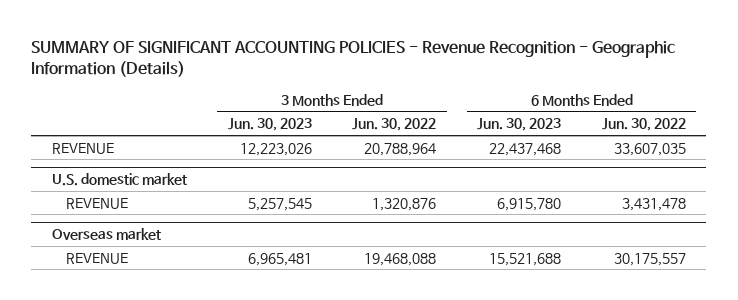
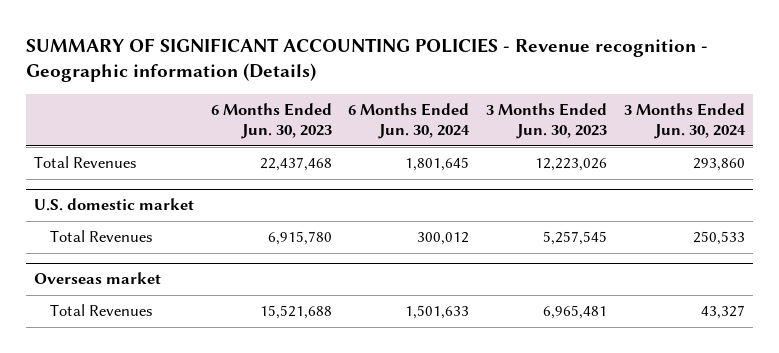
[31,40,676,78] SUMMARY OF SIGNIFICANT ACCOUNTING POLICIES - Revenue Recognition - Geographic Information (Details) -> [25,37,708,83] SUMMARY OF SIGNIFICANT ACCOUNTING POLICIES - Revenue recognition - Geographic information (Details)
[352,118,437,132] Jun. 30, 2022 -> none
[602,118,687,132] Jun. 30, 2022 -> none
none -> [348,103,471,140] 6 Months Ended Jun. 30, 2024
none -> [623,103,746,140] 3 Months Ended Jun. 30, 2024
[51,142,114,154] REVENUE -> [34,156,138,169] Total Revenues
[65,197,128,209] REVENUE -> [50,230,154,243] Total Revenues
[65,252,128,264] REVENUE -> [50,304,154,317] Total Revenues

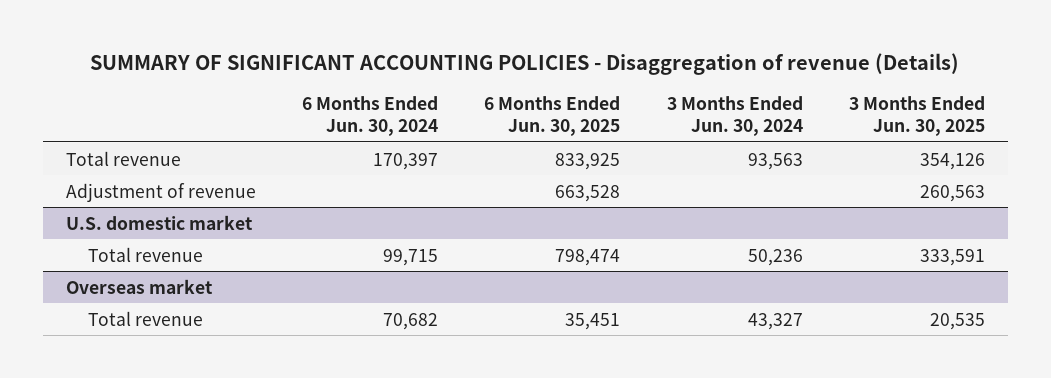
[25,37,708,83] SUMMARY OF SIGNIFICANT ACCOUNTING POLICIES - Revenue recognition - Geographic information (Details) -> [90,53,960,76] SUMMARY OF SIGNIFICANT ACCOUNTING POLICIES - Disaggregation of revenue (Details)
[210,103,332,140] 6 Months Ended Jun. 30, 2023 -> none
[486,103,608,140] 3 Months Ended Jun. 30, 2023 -> none
none -> [484,96,621,137] 6 Months Ended Jun. 30, 2025
none -> [848,96,985,137] 3 Months Ended Jun. 30, 2025
[34,156,138,169] Total Revenues -> [65,150,181,166] Total revenue
[405,157,470,172] 1,801,645 -> [373,152,439,170] 170,397
[692,158,745,172] 293,860 -> [747,152,803,170] 93,563
none -> [65,182,256,202] Adjustment of revenue
[50,230,154,243] Total Revenues -> [88,246,204,262] Total revenue
[417,232,470,246] 300,012 -> [383,248,439,266] 99,715
[692,231,745,246] 250,533 -> [747,248,803,266] 50,236
[50,304,154,317] Total Revenues -> [88,310,204,326] Total revenue
[405,305,470,320] 1,501,633 -> [383,312,439,330] 70,682

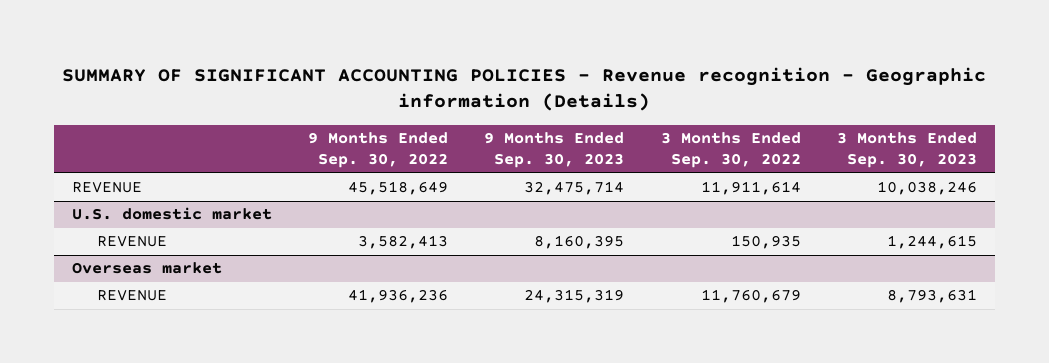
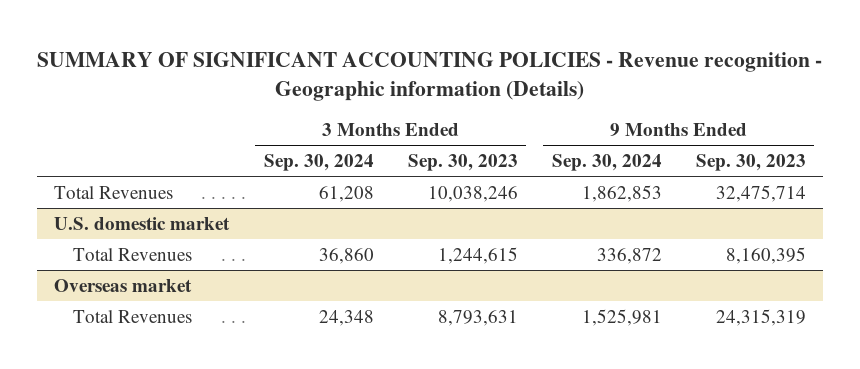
[308,132,449,169] 9 Months Ended Sep. 30, 2022 -> none
[660,132,801,169] 3 Months Ended Sep. 30, 2022 -> none
none -> [263,154,374,172] Sep. 30, 2024
none -> [551,154,662,172] Sep. 30, 2024
[71,181,142,194] REVENUE -> [54,185,174,199] Total Revenues
[97,235,168,248] REVENUE -> [73,247,193,261] Total Revenues
[97,289,168,302] REVENUE -> [73,309,193,323] Total Revenues

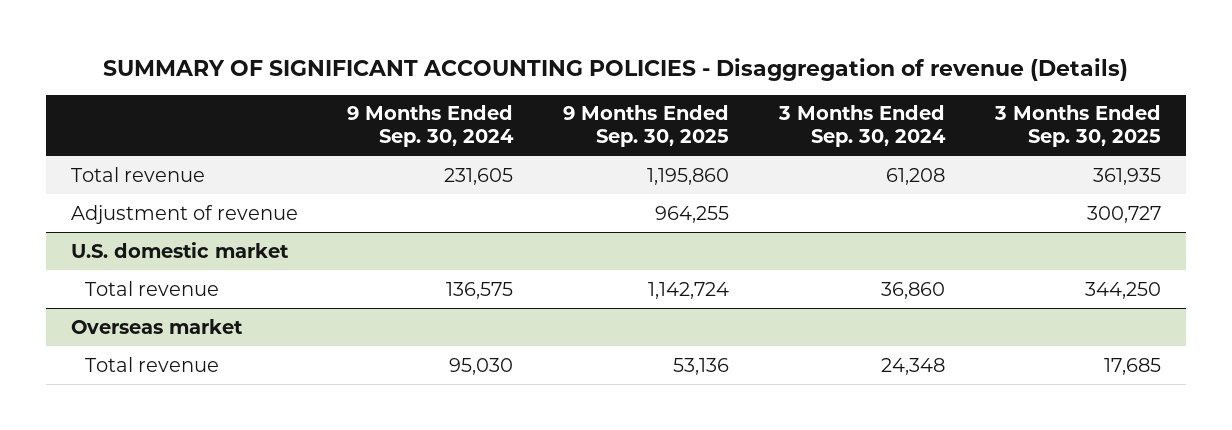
[37,51,823,101] SUMMARY OF SIGNIFICANT ACCOUNTING POLICIES - Revenue recognition - Geographic information (Details) -> [102,57,1128,81] SUMMARY OF SIGNIFICANT ACCOUNTING POLICIES - Disaggregation of revenue (Details)
[407,154,518,172] Sep. 30, 2023 -> none
[695,154,806,172] Sep. 30, 2023 -> none
none -> [563,105,730,147] 9 Months Ended Sep. 30, 2025
none -> [994,105,1162,147] 3 Months Ended Sep. 30, 2025
[54,185,174,199] Total Revenues -> [70,166,205,182] Total revenue
[581,184,662,202] 1,862,853 -> [444,167,514,185] 231,605
none -> [70,204,298,224] Adjustment of revenue
[73,247,193,261] Total Revenues -> [85,280,220,296] Total revenue
[596,247,662,264] 336,872 -> [446,281,514,299] 136,575
[73,309,193,323] Total Revenues -> [85,356,220,372] Total revenue
[581,308,662,326] 1,525,981 -> [449,357,514,375] 95,030

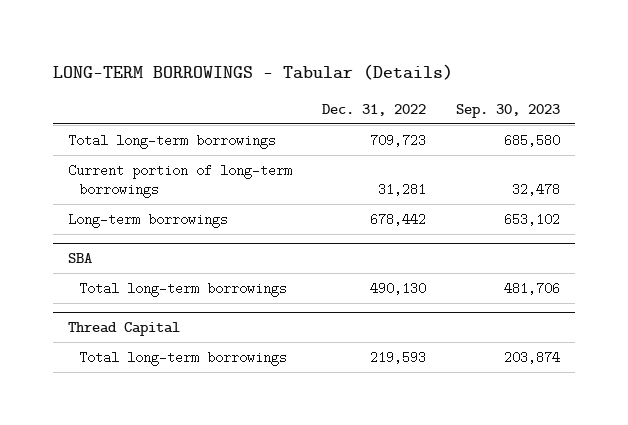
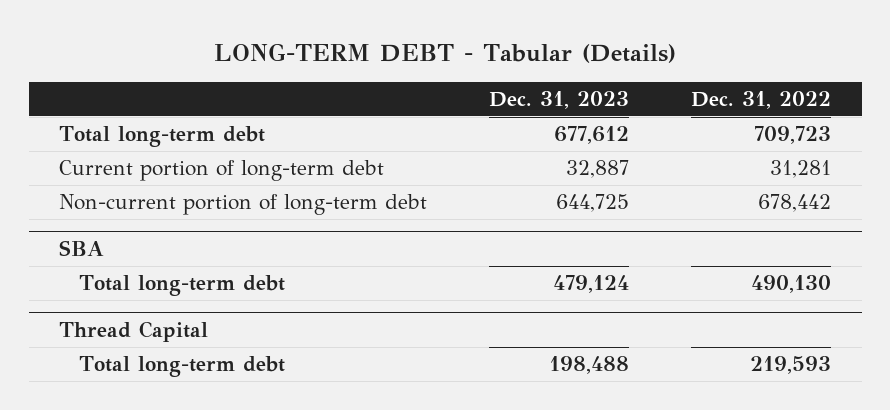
[53,64,454,81] LONG-TERM BORROWINGS - Tabular (Details) -> [214,42,677,63] LONG-TERM DEBT - Tabular (Details)
[455,103,560,118] Sep. 30, 2023 -> none
none -> [489,91,630,110] Dec. 31, 2023
[68,133,277,149] Total long-term borrowings -> [59,126,266,148] Total long-term debt
[68,163,293,199] Current portion of long-term borrowings -> [59,160,385,182] Current portion of long-term debt
[68,212,229,228] Long-term borrowings -> [59,194,428,216] Non-current portion of long-term debt
[79,281,288,297] Total long-term borrowings -> [78,275,285,297] Total long-term debt
[79,350,288,366] Total long-term borrowings -> [78,356,285,378] Total long-term debt

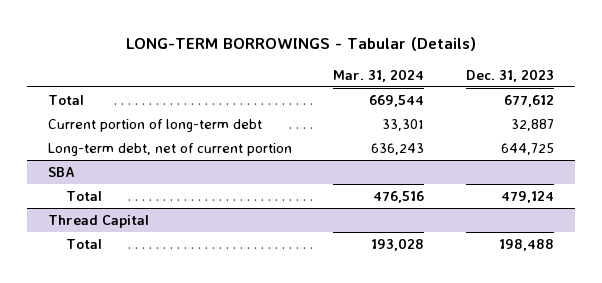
[214,42,677,63] LONG-TERM DEBT - Tabular (Details) -> [125,36,476,51] LONG-TERM BORROWINGS - Tabular (Details)
[690,91,831,110] Dec. 31, 2022 -> none
none -> [333,68,425,82] Mar. 31, 2024
[59,126,266,148] Total long-term debt -> [47,94,84,105] Total
[59,194,428,216] Non-current portion of long-term debt -> [47,142,292,156] Long-term debt, net of current portion
[78,275,285,297] Total long-term debt -> [65,190,102,201] Total
[78,356,285,378] Total long-term debt -> [65,238,102,249] Total

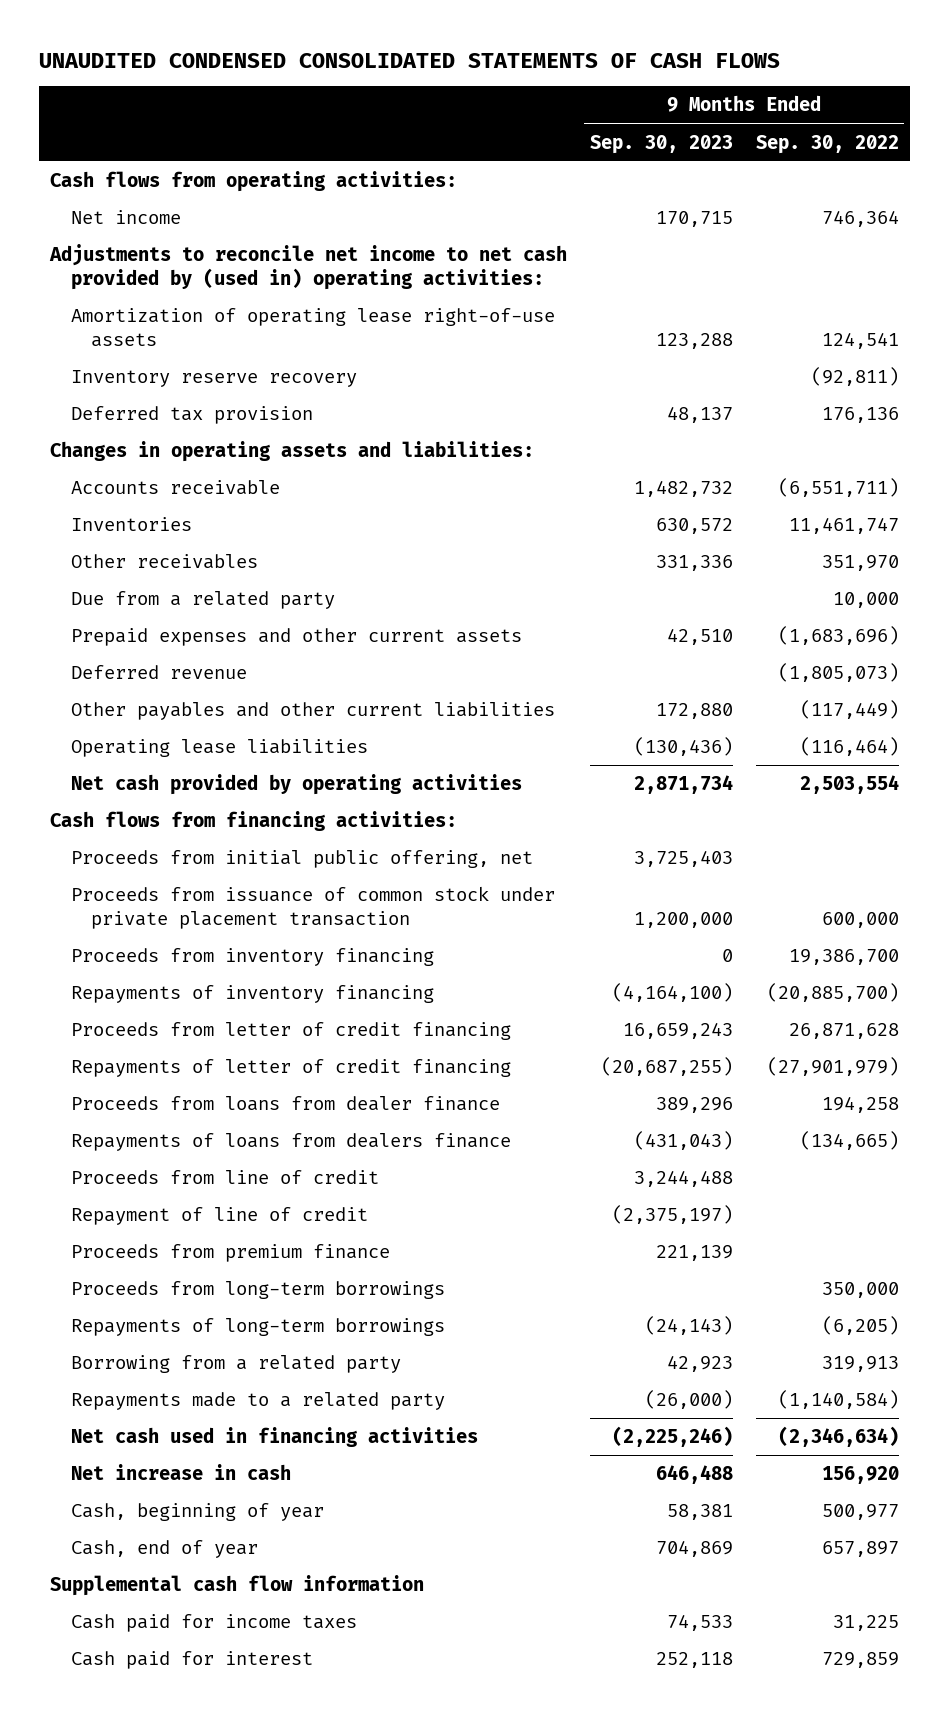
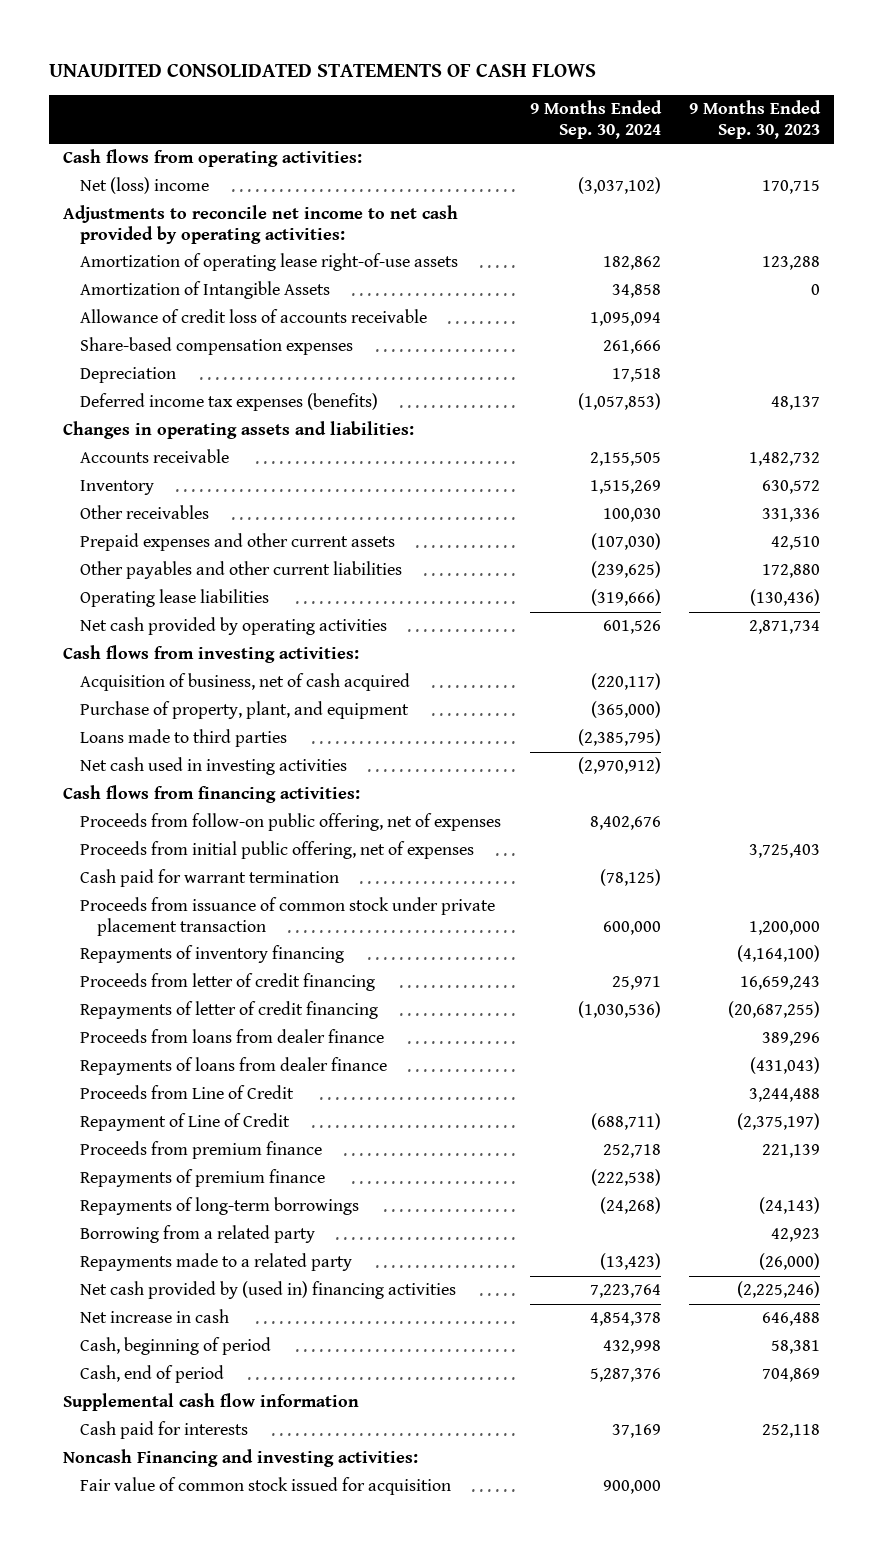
[39,52,781,68] UNAUDITED CONDENSED CONSOLIDATED STATEMENTS OF CASH FLOWS -> [49,64,597,78] UNAUDITED CONSOLIDATED STATEMENTS OF CASH FLOWS
[755,134,899,154] Sep. 30, 2022 -> none
none -> [529,100,662,140] 9 Months Ended Sep. 30, 2024
[70,210,181,225] Net income -> [80,177,210,195] Net (loss) income
[49,244,568,290] Adjustments to reconcile net income to net cash provided by (used in) operating activities: -> [63,205,459,245] Adjustments to reconcile net income to net cash provided by operating activities:
[70,370,357,388] Inventory reserve recovery -> none
none -> [80,281,331,300] Amortization of Intangible Assets
none -> [80,309,428,324] Allowance of credit loss of accounts receivable
none -> [80,337,354,356] Share-based compensation expenses
none -> [80,367,177,384] Depreciation
[70,406,313,425] Deferred tax provision -> [80,393,379,412] Deferred income tax expenses (benefits)
[70,517,192,532] Inventories -> [80,480,155,496] Inventory
[70,591,335,610] Due from a related party -> none
[70,665,247,680] Deferred revenue -> none
none -> [63,645,360,664] Cash flows from investing activities:
none -> [80,673,411,692] Acquisition of business, net of cash acquired
none -> [80,701,410,720] Purchase of property, plant, and equipment
none -> [80,729,288,748] Loans made to third parties
none -> [80,757,348,776] Net cash used in investing activities
none -> [80,813,502,832] Proceeds from follow-on public offering, net of expenses
[70,850,533,869] Proceeds from initial public offering, net -> [80,841,475,860] Proceeds from initial public offering, net of expenses
none -> [80,869,340,888] Cash paid for warrant termination
[70,948,434,967] Proceeds from inventory financing -> none
[70,1133,511,1152] Repayments of loans from dealers finance -> [80,1057,388,1076] Repayments of loans from dealer finance
[70,1170,379,1185] Proceeds from line of credit -> [80,1085,295,1100] Proceeds from Line of Credit
[70,1207,368,1226] Repayment of line of credit -> [80,1113,291,1132] Repayment of Line of Credit
[70,1281,445,1300] Proceeds from long-term borrowings -> none
none -> [80,1169,326,1188] Repayments of premium finance
[70,1427,478,1448] Net cash used in financing activities -> [80,1281,457,1300] Net cash provided by (used in) financing activities
[70,1503,324,1522] Cash, beginning of year -> [80,1337,272,1356] Cash, beginning of period
[70,1540,258,1559] Cash, end of year -> [80,1365,225,1384] Cash, end of period
[70,1614,357,1633] Cash paid for income taxes -> none
[70,1651,313,1670] Cash paid for interest -> [80,1421,249,1440] Cash paid for interests
none -> [63,1449,419,1468] Noncash Financing and investing activities:
none -> [80,1477,452,1496] Fair value of common stock issued for acquisition

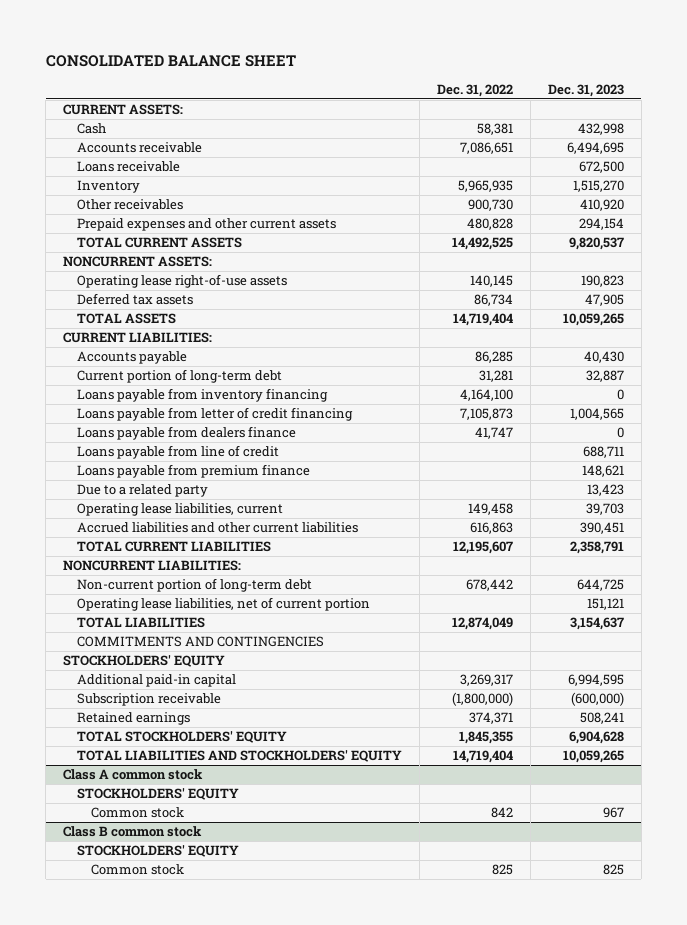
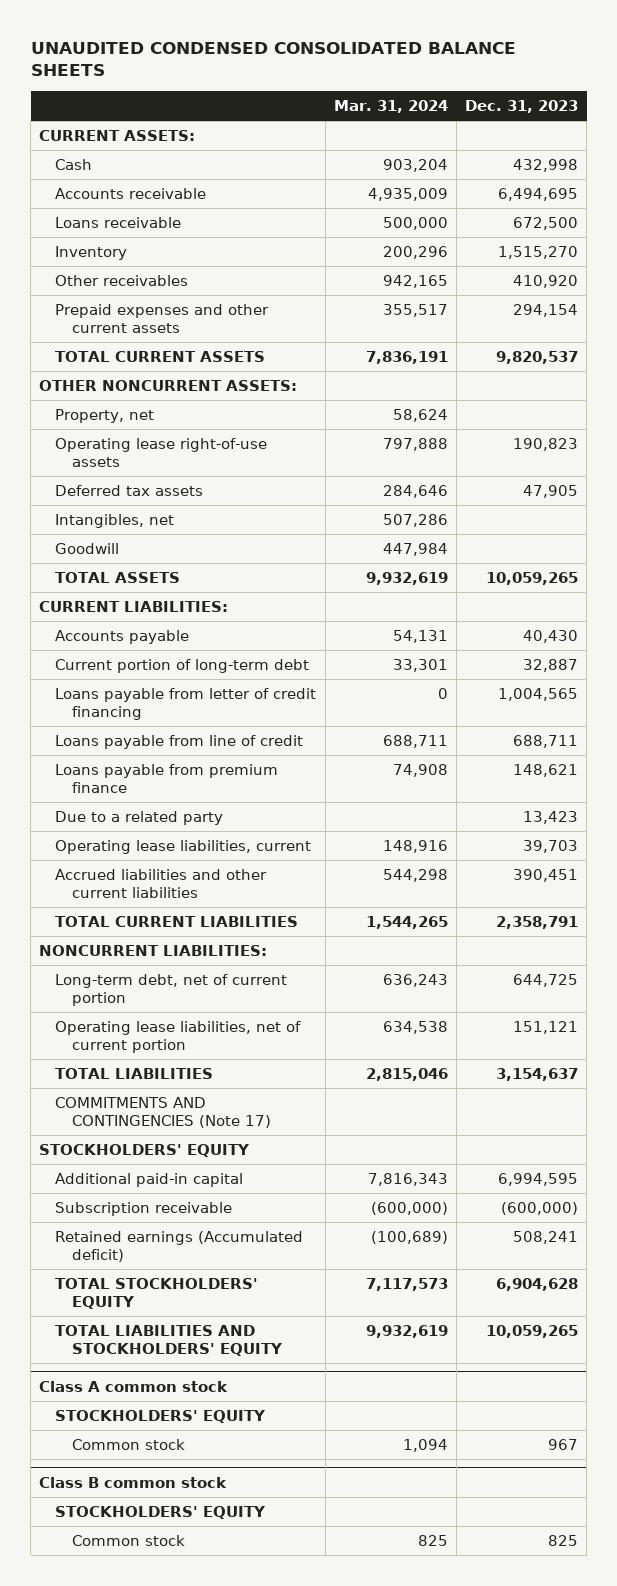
[45,55,296,68] CONSOLIDATED BALANCE SHEET -> [30,41,516,77] UNAUDITED CONDENSED CONSOLIDATED BALANCE SHEETS
[436,83,513,97] Dec. 31, 2022 -> none
none -> [333,100,448,114] Mar. 31, 2024
[63,256,213,268] NONCURRENT ASSETS: -> [39,379,298,391] OTHER NONCURRENT ASSETS:
none -> [55,408,155,423] Property, net
none -> [55,513,175,528] Intangibles, net
none -> [55,542,120,554] Goodwill
[76,388,328,403] Loans payable from inventory financing -> none
[76,426,296,441] Loans payable from dealers finance -> none
[76,578,312,593] Non-current portion of long-term debt -> [55,973,288,1006] Long-term debt, net of current portion
[76,636,324,648] COMMITMENTS AND CONTINGENCIES -> [55,1096,271,1128] COMMITMENTS AND CONTINGENCIES (Note 17)
[76,712,190,726] Retained earnings -> [55,1230,304,1262] Retained earnings (Accumulated deficit)

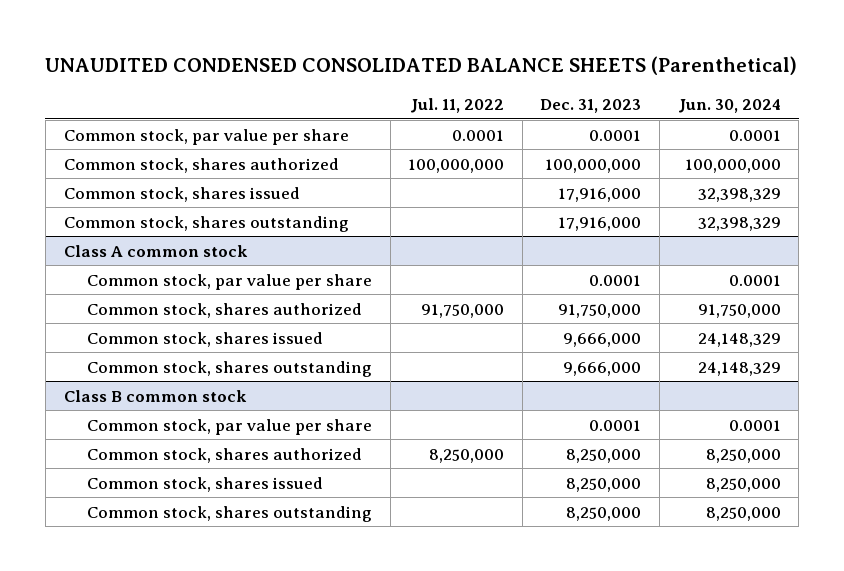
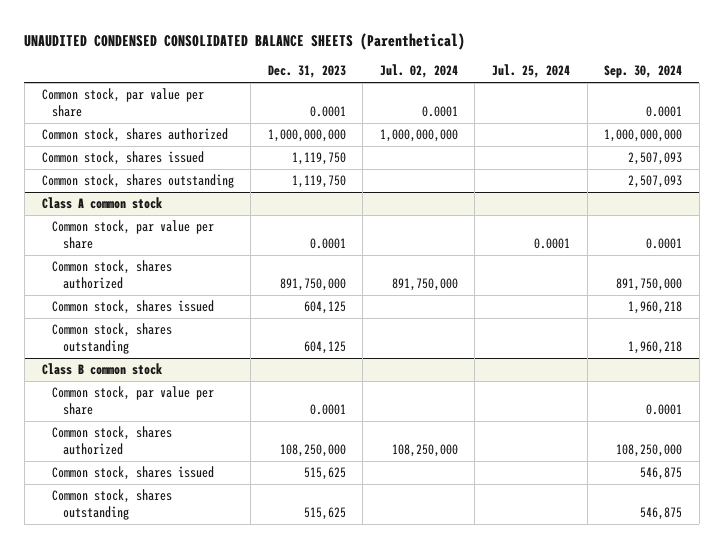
[410,97,505,113] Jul. 11, 2022 -> none
[677,98,781,113] Jun. 30, 2024 -> none
none -> [379,64,458,79] Jul. 02, 2024
none -> [491,64,570,79] Jul. 25, 2024
none -> [604,65,683,79] Sep. 30, 2024
[545,158,642,173] 100,000,000 -> [267,129,346,143] 1,000,000,000
[558,187,642,202] 17,916,000 -> [291,152,346,166] 1,119,750
[558,216,642,231] 17,916,000 -> [291,175,346,189] 1,119,750
[558,303,642,318] 91,750,000 -> [279,278,346,292] 891,750,000
[563,332,642,347] 9,666,000 -> [303,301,346,315] 604,125
[563,361,642,376] 9,666,000 -> [303,341,346,355] 604,125
[566,448,642,463] 8,250,000 -> [279,444,346,458] 108,250,000
[566,477,642,492] 8,250,000 -> [303,467,346,481] 515,625
[566,506,642,521] 8,250,000 -> [303,507,346,521] 515,625

